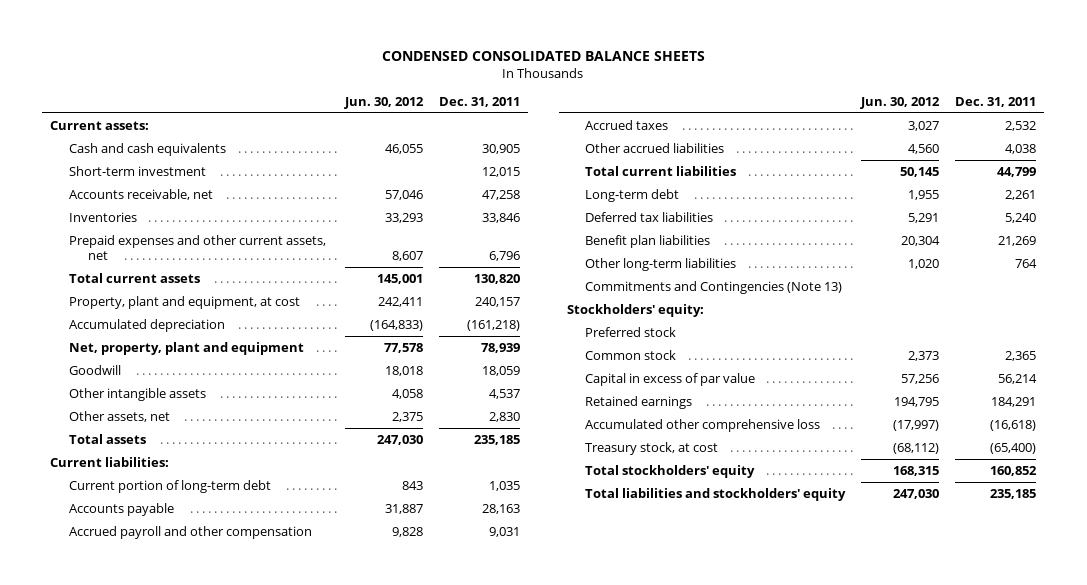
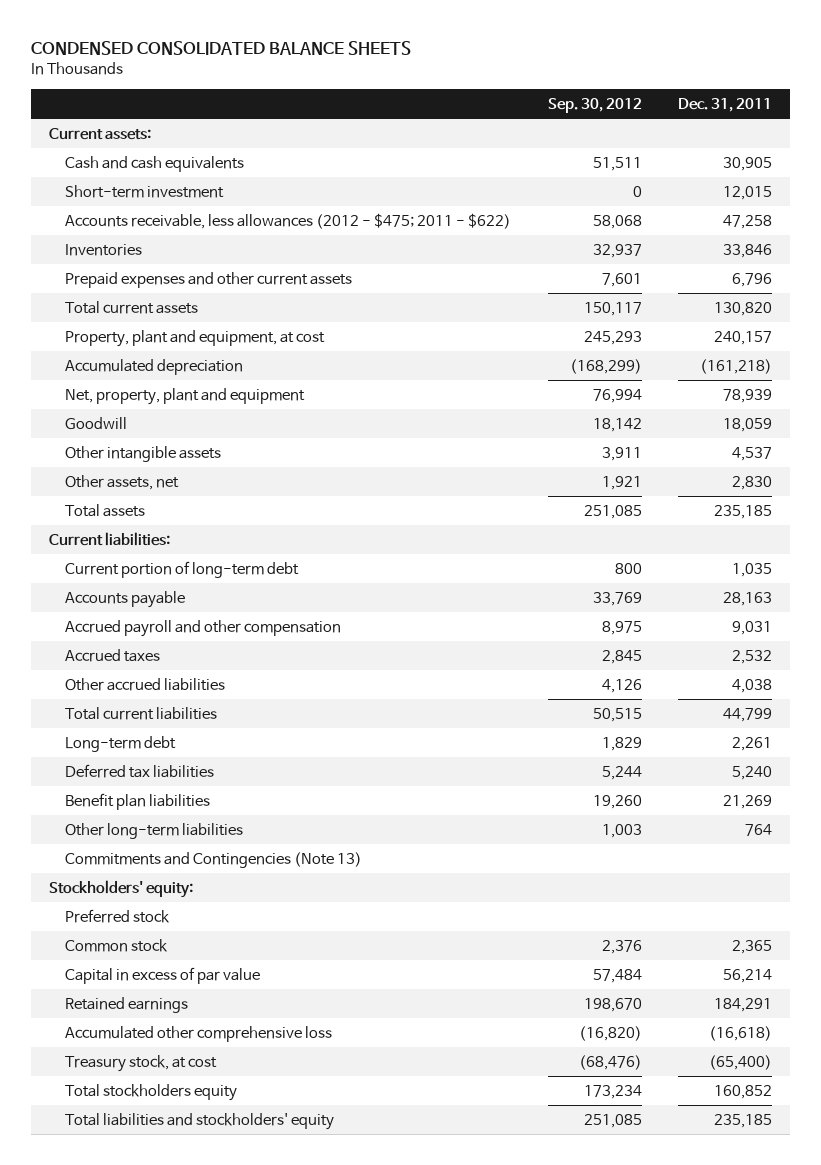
[343,96,424,109] Jun. 30, 2012 -> none
none -> [547,97,642,113] Sep. 30, 2012
[69,188,214,200] Accounts receivable, net -> [65,212,512,229] Accounts receivable, less allowances (2012 - $475; 2011 - $622)
[69,234,327,261] Prepaid expenses and other current assets, net -> [65,271,353,288] Prepaid expenses and other current assets
[585,464,756,478] Total stockholders' equity -> [65,1083,238,1101] Total stockholders equity

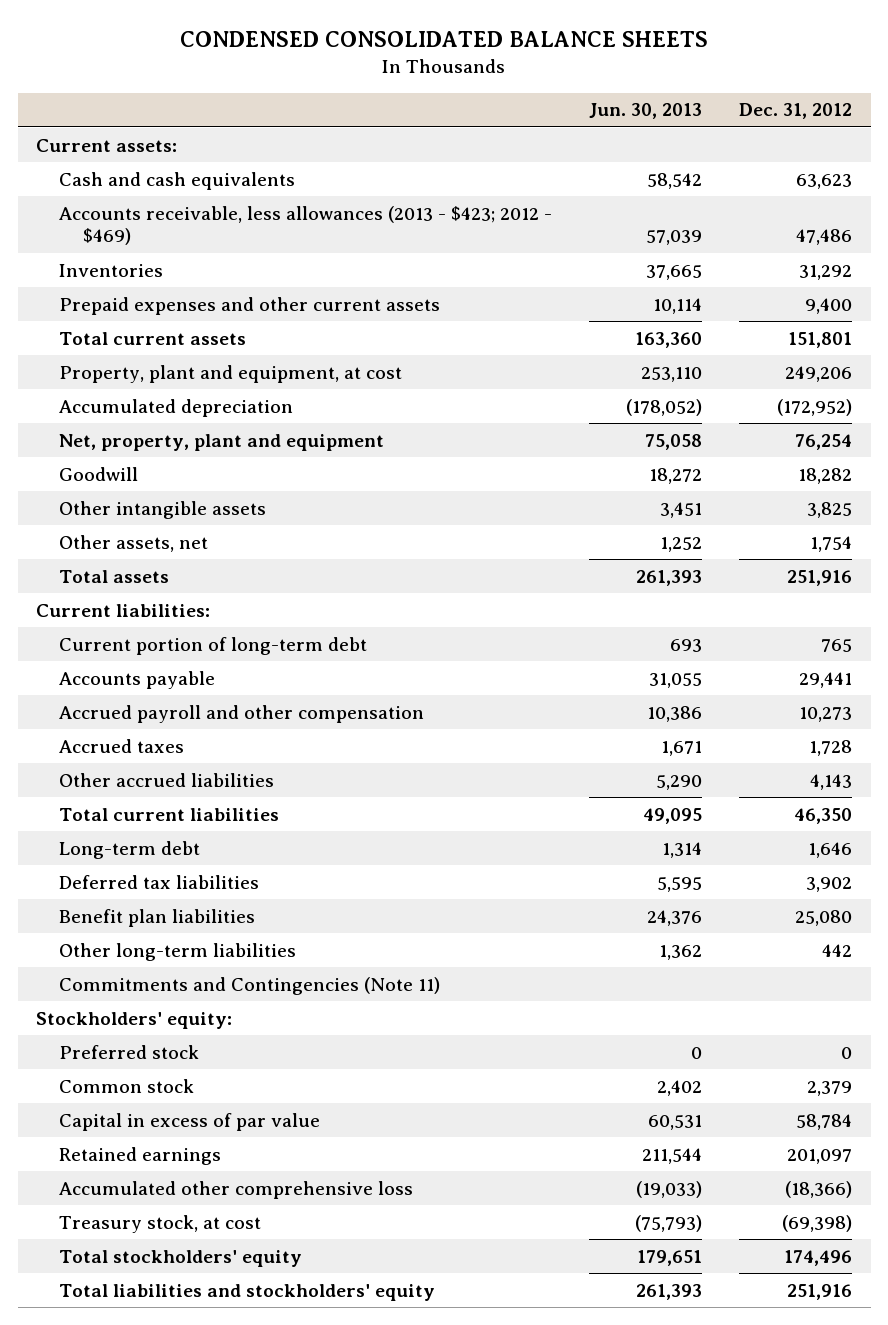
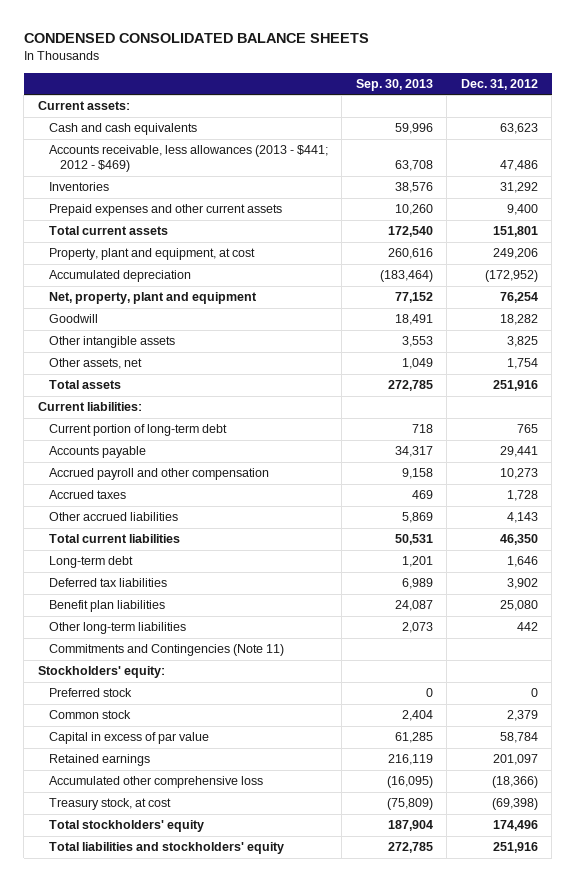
[589,103,703,120] Jun. 30, 2013 -> none
none -> [355,78,433,91] Sep. 30, 2013
[59,205,553,246] Accounts receivable, less allowances (2013 - $423; 2012 - $469) -> [48,145,328,173] Accounts receivable, less allowances (2013 - $441; 2012 - $469)

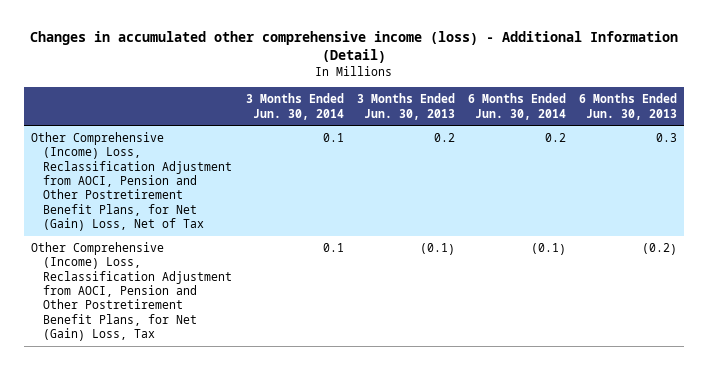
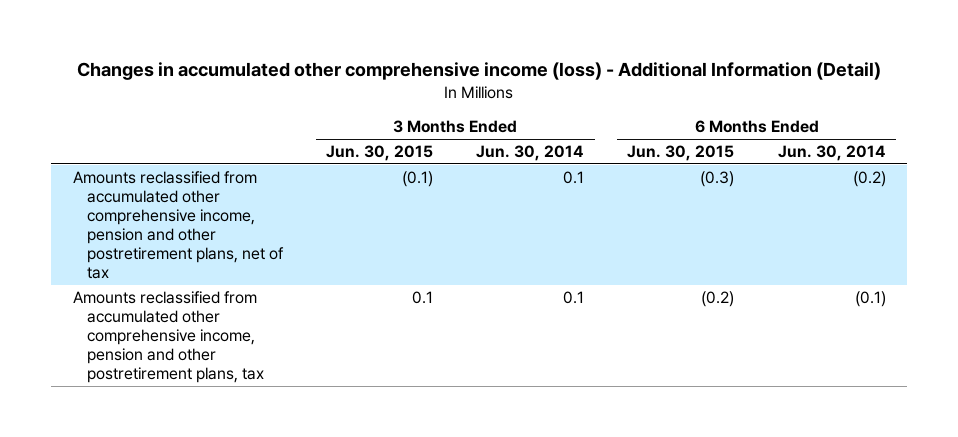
[356,93,455,120] 3 Months Ended Jun. 30, 2013 -> none
[579,93,678,120] 6 Months Ended Jun. 30, 2013 -> none
none -> [326,145,434,162] Jun. 30, 2015
none -> [627,145,735,162] Jun. 30, 2015
[30,131,233,232] Other Comprehensive (Income) Loss, Reclassification Adjustment from AOCI, Pension and Other Postretirement Benefit Plans, for Net (Gain) Loss, Net of Tax -> [72,171,285,280] Amounts reclassified from accumulated other comprehensive income, pension and other postretirement plans, net of tax
[544,132,566,142] 0.2 -> [852,171,886,188] (0.2)
[30,241,233,342] Other Comprehensive (Income) Loss, Reclassification Adjustment from AOCI, Pension and Other Postretirement Benefit Plans, for Net (Gain) Loss, Tax -> [72,291,265,384] Amounts reclassified from accumulated other comprehensive income, pension and other postretirement plans, tax

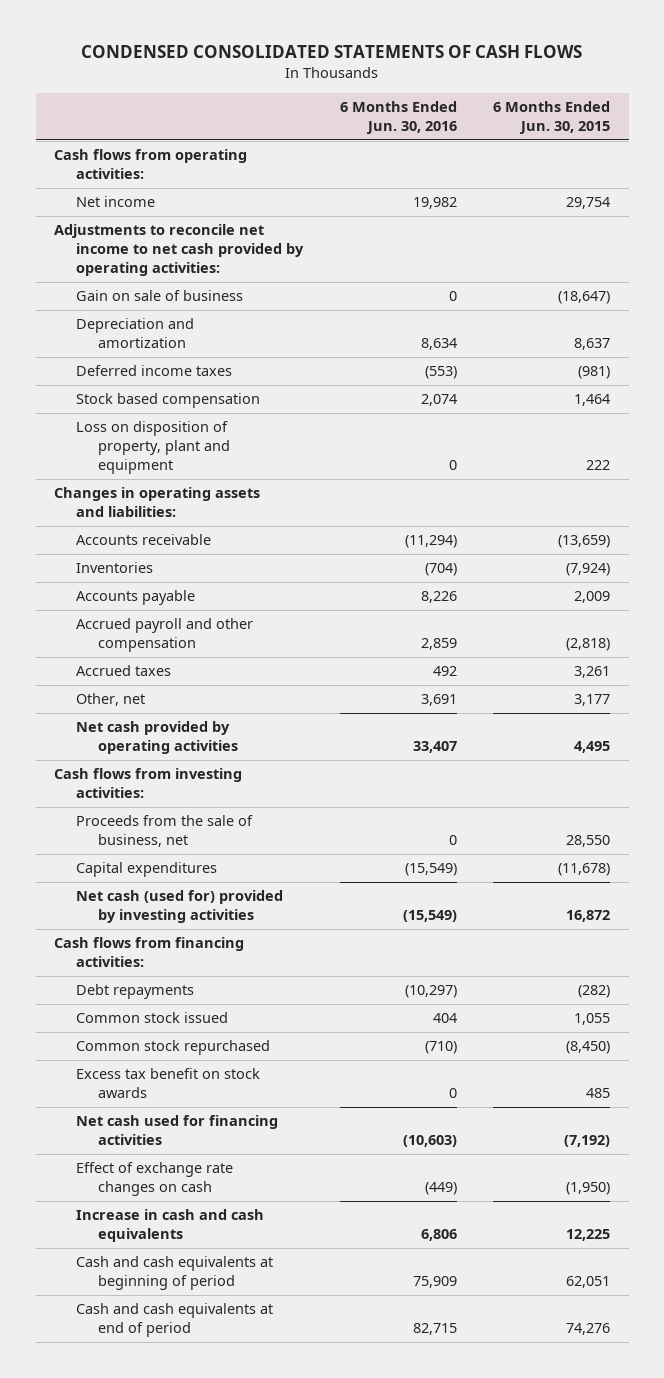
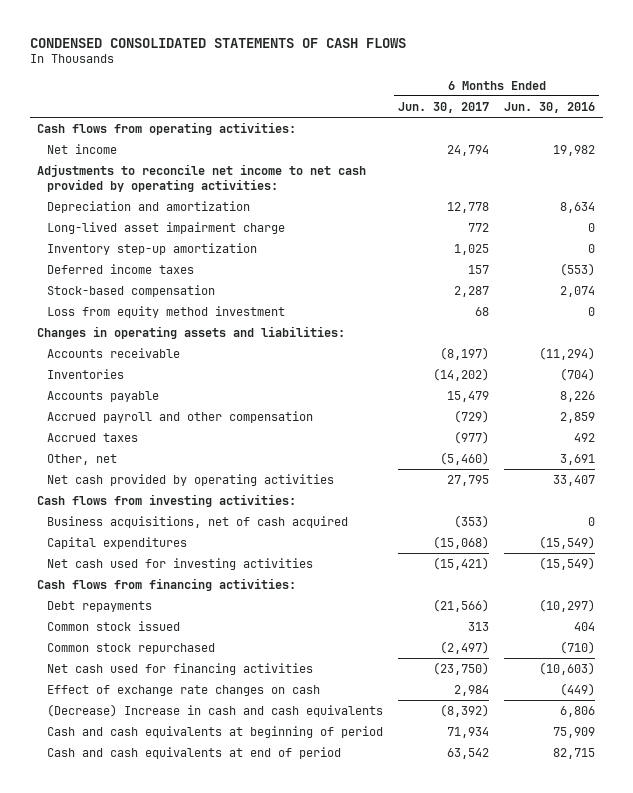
[493,101,611,134] 6 Months Ended Jun. 30, 2015 -> none
none -> [398,101,490,113] Jun. 30, 2017
[75,290,243,302] Gain on sale of business -> none
none -> [46,221,285,234] Long-lived asset impairment charge
none -> [46,242,257,255] Inventory step-up amortization
[75,421,230,475] Loss on disposition of property, plant and equipment -> none
[75,393,260,409] Stock based compensation -> [46,284,215,297] Stock-based compensation
none -> [46,305,285,318] Loss from equity method investment
[75,815,253,848] Proceeds from the sale of business, net -> none
none -> [46,515,348,528] Business acquisitions, net of cash acquired
[75,890,283,924] Net cash (used for) provided by investing activities -> [46,557,313,570] Net cash used for investing activities
[75,1068,260,1099] Excess tax benefit on stock awards -> none
[75,1209,264,1243] Increase in cash and cash equivalents -> [46,703,383,717] (Decrease) Increase in cash and cash equivalents

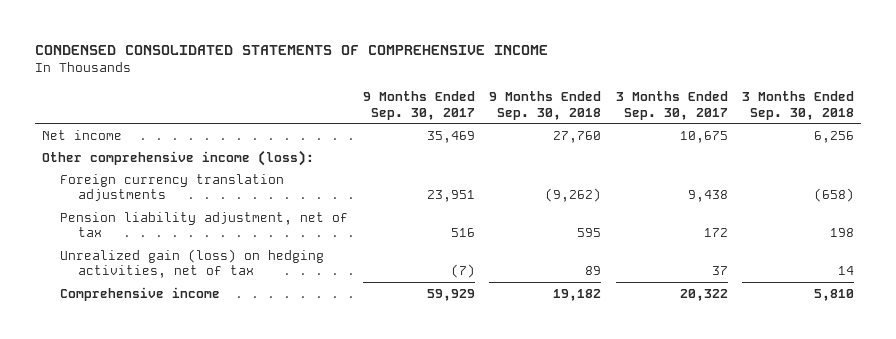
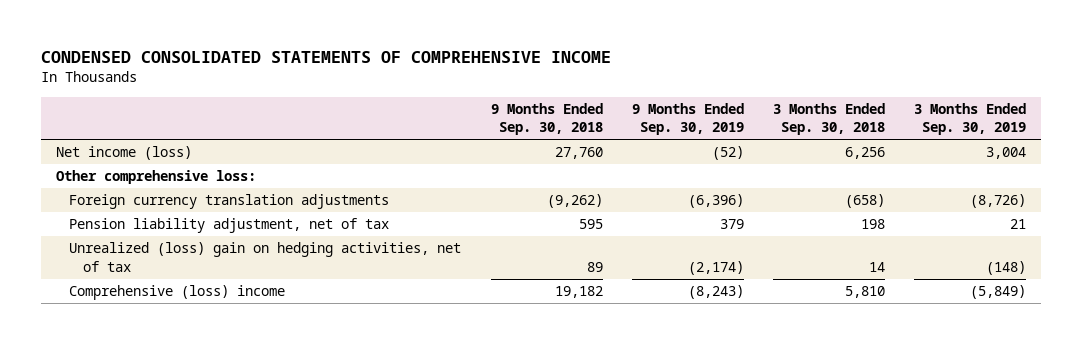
[362,90,475,120] 9 Months Ended Sep. 30, 2017 -> none
[615,90,728,120] 3 Months Ended Sep. 30, 2017 -> none
none -> [631,102,744,136] 9 Months Ended Sep. 30, 2019
none -> [914,102,1027,136] 3 Months Ended Sep. 30, 2019
[41,129,122,140] Net income -> [55,146,192,161] Net income (loss)
[41,149,314,166] Other comprehensive income (loss): -> [55,170,256,185] Other comprehensive loss:
[60,248,325,279] Unrealized gain (loss) on hedging activities, net of tax -> [69,242,462,272] Unrealized (loss) gain on hedging activities, net of tax
[60,286,221,301] Comprehensive income -> [69,285,286,301] Comprehensive (loss) income

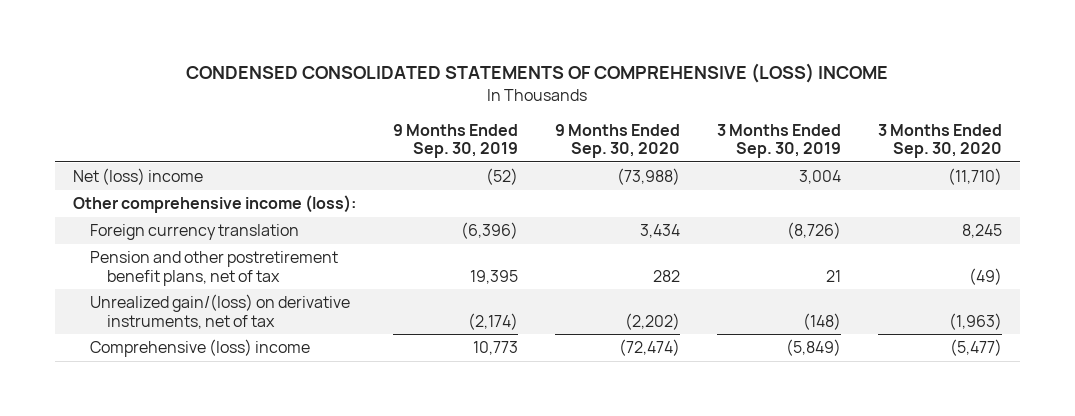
[41,51,612,64] CONDENSED CONSOLIDATED STATEMENTS OF COMPREHENSIVE INCOME -> [186,63,889,84] CONDENSED CONSOLIDATED STATEMENTS OF COMPREHENSIVE (LOSS) INCOME
[490,102,603,136] 9 Months Ended Sep. 30, 2018 -> none
[772,102,885,136] 3 Months Ended Sep. 30, 2018 -> none
none -> [554,123,680,159] 9 Months Ended Sep. 30, 2020
none -> [877,123,1002,159] 3 Months Ended Sep. 30, 2020
[55,146,192,161] Net income (loss) -> [73,168,204,186] Net (loss) income
[55,170,256,185] Other comprehensive loss: -> [73,195,357,214] Other comprehensive income (loss):
[69,194,390,210] Foreign currency translation adjustments -> [90,224,300,241] Foreign currency translation
[69,218,390,234] Pension liability adjustment, net of tax -> [90,251,339,286] Pension and other postretirement benefit plans, net of tax
[719,219,744,230] 379 -> [470,269,519,284] 19,395
[69,242,462,272] Unrealized (loss) gain on hedging activities, net of tax -> [90,294,351,329] Unrealized gain/(loss) on derivative instruments, net of tax
[687,285,744,300] (8,243) -> [473,341,519,356] 10,773

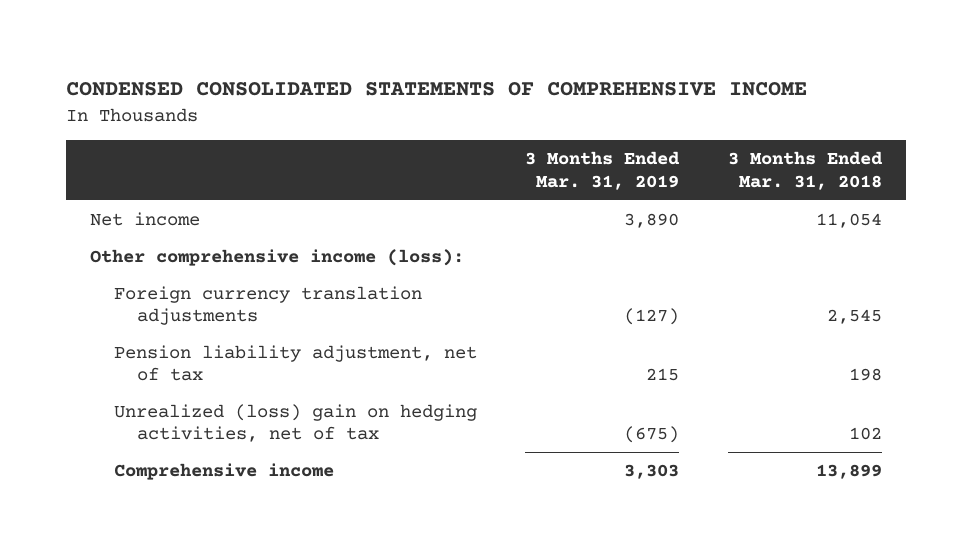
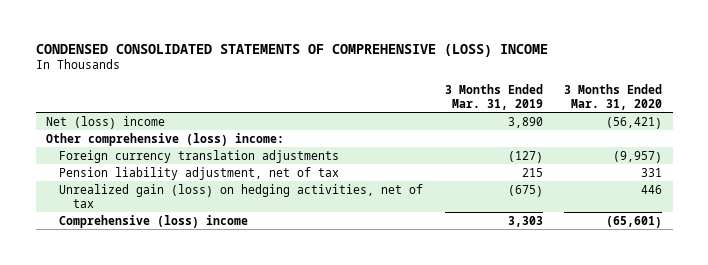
[65,82,807,97] CONDENSED CONSOLIDATED STATEMENTS OF COMPREHENSIVE INCOME -> [35,43,548,57] CONDENSED CONSOLIDATED STATEMENTS OF COMPREHENSIVE (LOSS) INCOME
[728,151,884,190] 3 Months Ended Mar. 31, 2018 -> none
none -> [563,83,662,110] 3 Months Ended Mar. 31, 2020
[89,211,200,226] Net income -> [46,115,166,129] Net (loss) income
[89,248,464,266] Other comprehensive income (loss): -> [46,132,285,146] Other comprehensive (loss) income:
[113,403,477,443] Unrealized (loss) gain on hedging activities, net of tax -> [59,183,424,208] Unrealized gain (loss) on hedging activities, net of tax
[113,462,334,480] Comprehensive income -> [59,214,249,228] Comprehensive (loss) income

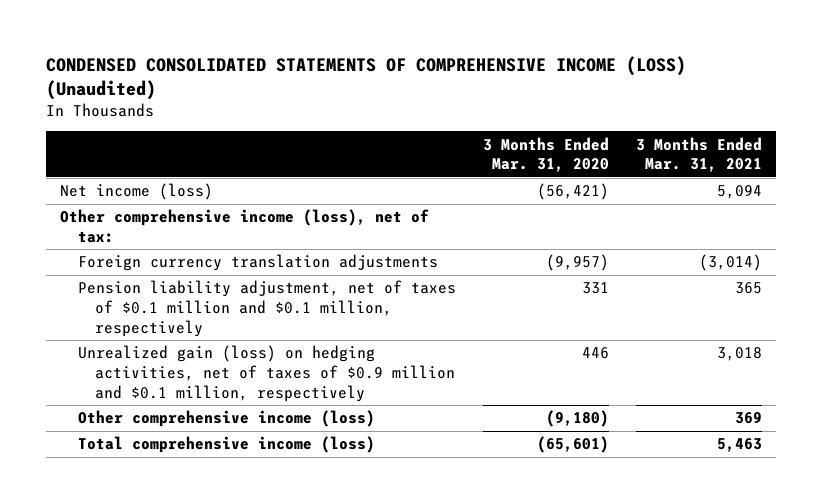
[35,43,548,57] CONDENSED CONSOLIDATED STATEMENTS OF COMPREHENSIVE (LOSS) INCOME -> [46,55,687,100] CONDENSED CONSOLIDATED STATEMENTS OF COMPREHENSIVE INCOME (LOSS) (Unaudited)
[444,83,543,110] 3 Months Ended Mar. 31, 2019 -> none
none -> [636,136,763,173] 3 Months Ended Mar. 31, 2021
[46,115,166,129] Net (loss) income -> [60,183,214,201] Net income (loss)
[46,132,285,146] Other comprehensive (loss) income: -> [60,209,430,243] Other comprehensive income (loss), net of tax:
[59,166,340,180] Pension liability adjustment, net of tax -> [77,280,456,337] Pension liability adjustment, net of taxes of $0.1 million and $0.1 million, respectively
[59,183,424,208] Unrealized gain (loss) on hedging activities, net of tax -> [77,345,455,402] Unrealized gain (loss) on hedging activities, net of taxes of $0.9 million and $0.1 million, respectively
none -> [77,410,375,428] Other comprehensive income (loss)
[59,214,249,228] Comprehensive (loss) income -> [77,436,375,454] Total comprehensive income (loss)

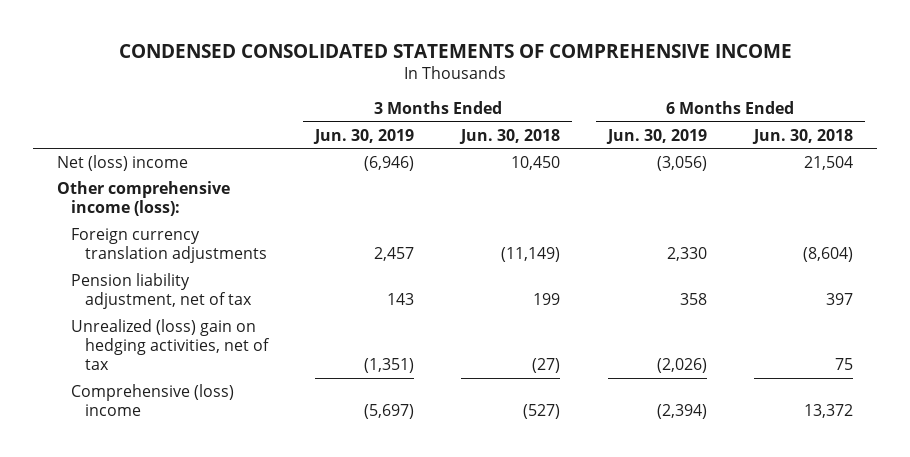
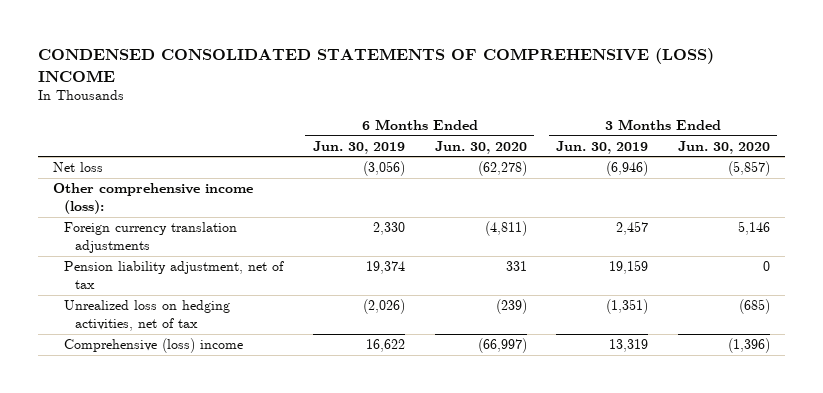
[118,43,792,58] CONDENSED CONSOLIDATED STATEMENTS OF COMPREHENSIVE INCOME -> [38,47,715,82] CONDENSED CONSOLIDATED STATEMENTS OF COMPREHENSIVE (LOSS) INCOME
[459,128,561,144] Jun. 30, 2018 -> none
[752,128,854,144] Jun. 30, 2018 -> none
none -> [434,140,527,154] Jun. 30, 2020
none -> [677,140,770,154] Jun. 30, 2020
[56,154,188,171] Net (loss) income -> [53,162,104,173] Net loss
[387,293,415,306] 143 -> [609,260,649,275] 19,159
[679,293,707,306] 358 -> [365,261,405,275] 19,374
[70,318,270,371] Unrealized (loss) gain on hedging activities, net of tax -> [64,300,231,332] Unrealized loss on hedging activities, net of tax
[364,404,415,420] (5,697) -> [609,339,649,353] 13,319
[656,404,707,420] (2,394) -> [365,339,405,353] 16,622

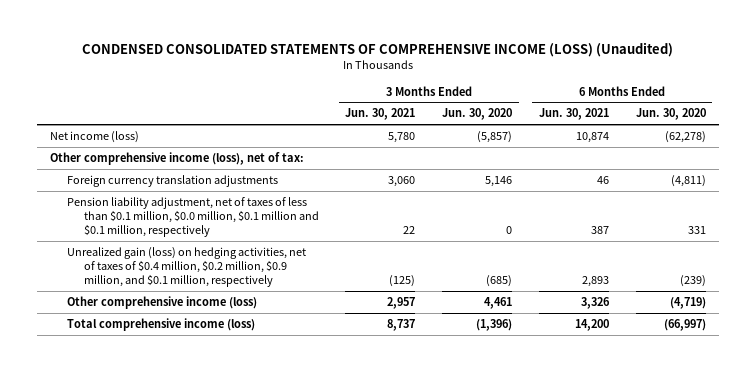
[38,47,715,82] CONDENSED CONSOLIDATED STATEMENTS OF COMPREHENSIVE (LOSS) INCOME -> [81,42,673,58] CONDENSED CONSOLIDATED STATEMENTS OF COMPREHENSIVE INCOME (LOSS) (Unaudited)
[312,140,405,154] Jun. 30, 2019 -> none
[556,140,649,154] Jun. 30, 2019 -> none
none -> [345,108,416,121] Jun. 30, 2021
none -> [538,108,609,121] Jun. 30, 2021
[53,162,104,173] Net loss -> [50,131,140,144] Net income (loss)
[53,183,254,215] Other comprehensive income (loss): -> [50,152,305,166] Other comprehensive income (loss), net of tax:
[64,261,285,290] Pension liability adjustment, net of tax -> [66,197,319,237] Pension liability adjustment, net of taxes of less than $0.1 million, $0.0 million, $0.1 million and $0.1 million, respectively
[64,300,231,332] Unrealized loss on hedging activities, net of tax -> [66,247,306,287] Unrealized gain (loss) on hedging activities, net of taxes of $0.4 million, $0.2 million, $0.9 million, and $0.1 million, respectively
none -> [66,296,257,310] Other comprehensive income (loss)
[64,338,244,354] Comprehensive (loss) income -> [66,318,255,332] Total comprehensive income (loss)

